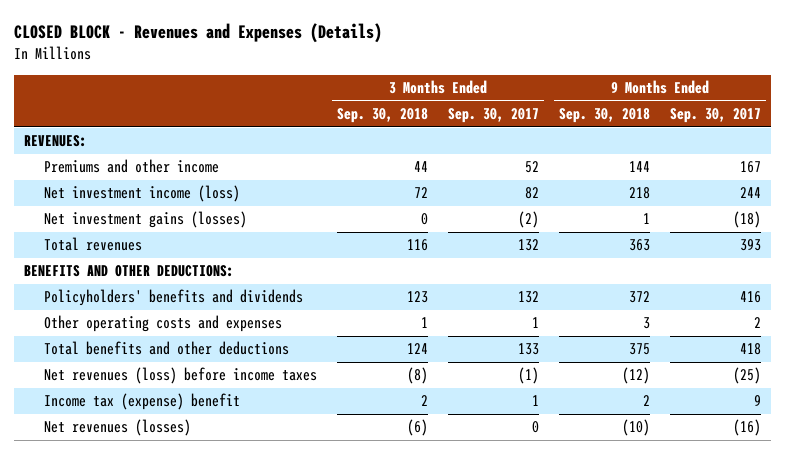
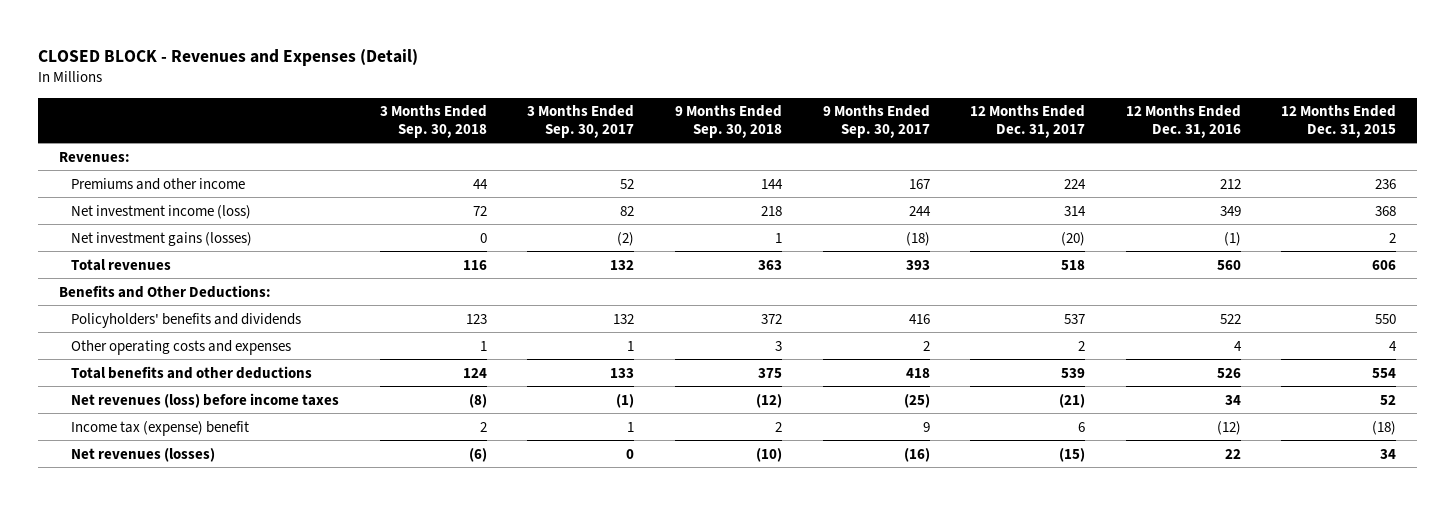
[14,23,383,44] CLOSED BLOCK - Revenues and Expenses (Details) -> [38,48,419,66] CLOSED BLOCK - Revenues and Expenses (Detail)
none -> [970,105,1086,138] 12 Months Ended Dec. 31, 2017
none -> [1125,105,1241,138] 12 Months Ended Dec. 31, 2016
none -> [1281,105,1397,138] 12 Months Ended Dec. 31, 2015
[24,135,88,148] REVENUES: -> [58,151,130,162] Revenues:
[24,265,235,278] BENEFITS AND OTHER DEDUCTIONS: -> [58,284,271,298] Benefits and Other Deductions:

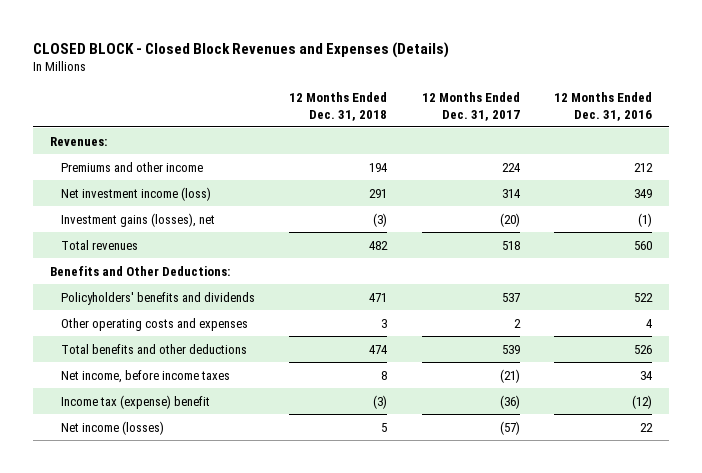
[38,48,419,66] CLOSED BLOCK - Revenues and Expenses (Detail) -> [33,41,450,58] CLOSED BLOCK - Closed Block Revenues and Expenses (Details)
[379,105,487,138] 3 Months Ended Sep. 30, 2018 -> none
[527,105,635,138] 3 Months Ended Sep. 30, 2017 -> none
[674,105,782,138] 9 Months Ended Sep. 30, 2018 -> none
[822,105,930,138] 9 Months Ended Sep. 30, 2017 -> none
[1281,105,1397,138] 12 Months Ended Dec. 31, 2015 -> none
none -> [289,92,388,121] 12 Months Ended Dec. 31, 2018
[71,231,253,246] Net investment gains (losses) -> [61,212,216,227] Investment gains (losses), net
[71,392,340,408] Net revenues (loss) before income taxes -> [61,369,231,383] Net income, before income taxes
[1078,421,1086,432] 6 -> [499,394,520,409] (36)
[71,447,216,462] Net revenues (losses) -> [61,420,165,435] Net income (losses)
[1059,447,1086,462] (15) -> [499,420,520,435] (57)

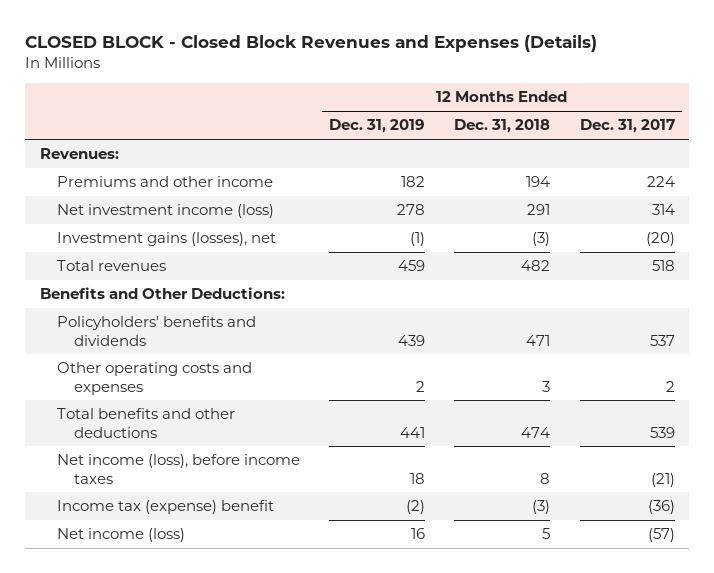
[553,92,652,121] 12 Months Ended Dec. 31, 2016 -> none
none -> [329,119,426,134] Dec. 31, 2019
[61,369,231,383] Net income, before income taxes -> [56,454,300,484] Net income (loss), before income taxes
[61,420,165,435] Net income (losses) -> [56,528,185,543] Net income (loss)

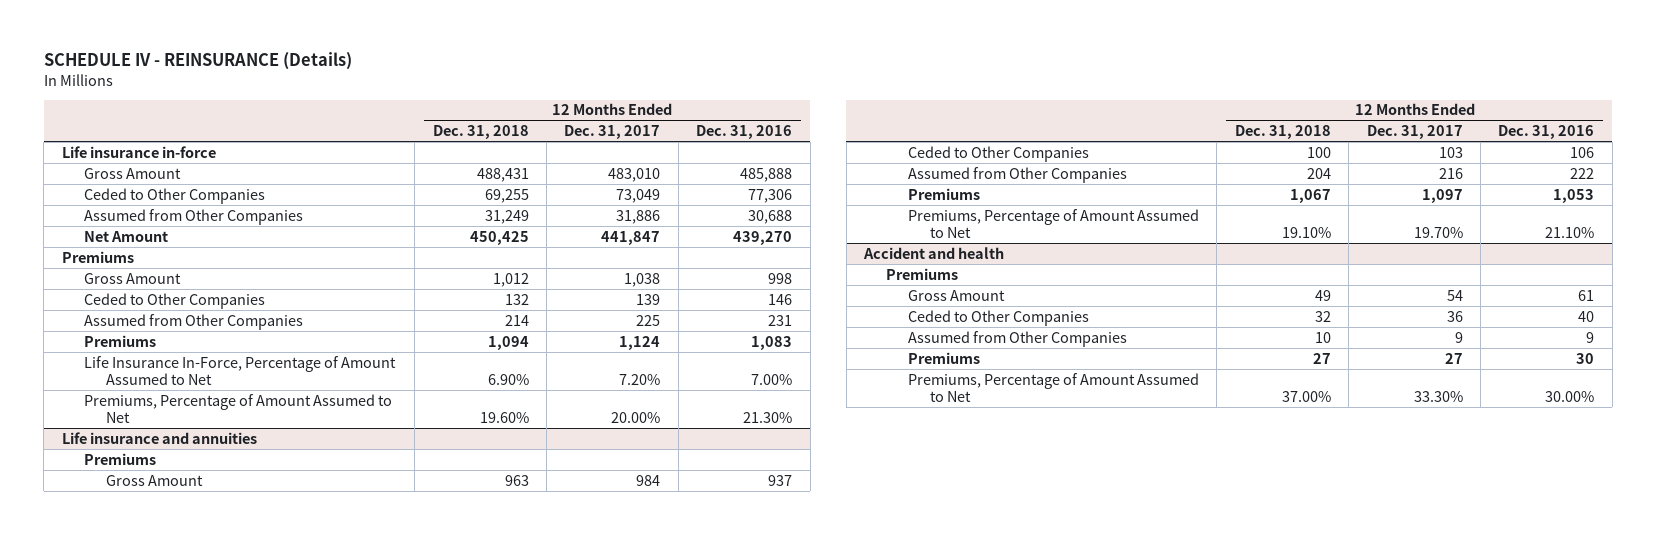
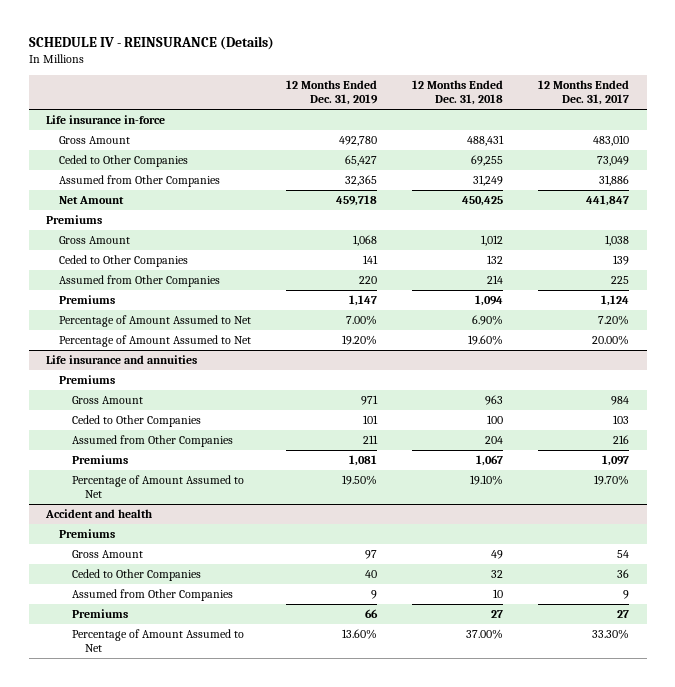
[696,125,793,140] Dec. 31, 2016 -> none
none -> [286,80,379,106] 12 Months Ended Dec. 31, 2019
[83,355,396,385] Life Insurance In-Force, Percentage of Amount Assumed to Net -> [59,315,252,328] Percentage of Amount Assumed to Net
[83,393,392,423] Premiums, Percentage of Amount Assumed to Net -> [59,335,252,348] Percentage of Amount Assumed to Net
[907,208,1199,238] Premiums, Percentage of Amount Assumed to Net -> [72,475,245,498] Percentage of Amount Assumed to Net
[907,372,1199,402] Premiums, Percentage of Amount Assumed to Net -> [72,629,245,652] Percentage of Amount Assumed to Net

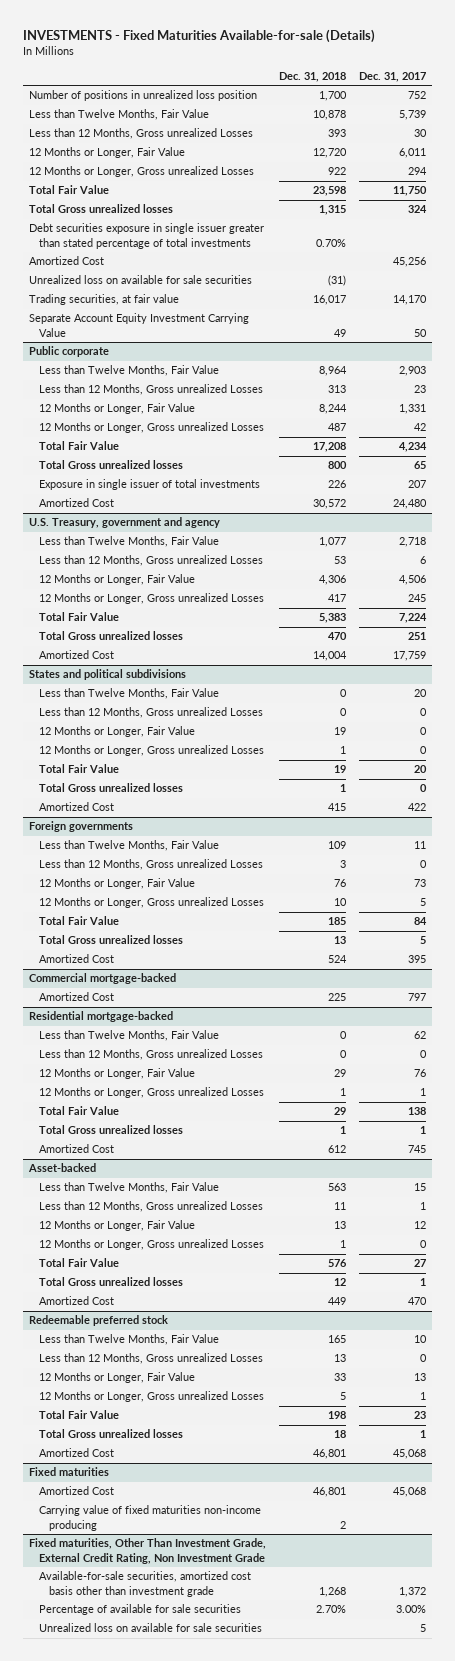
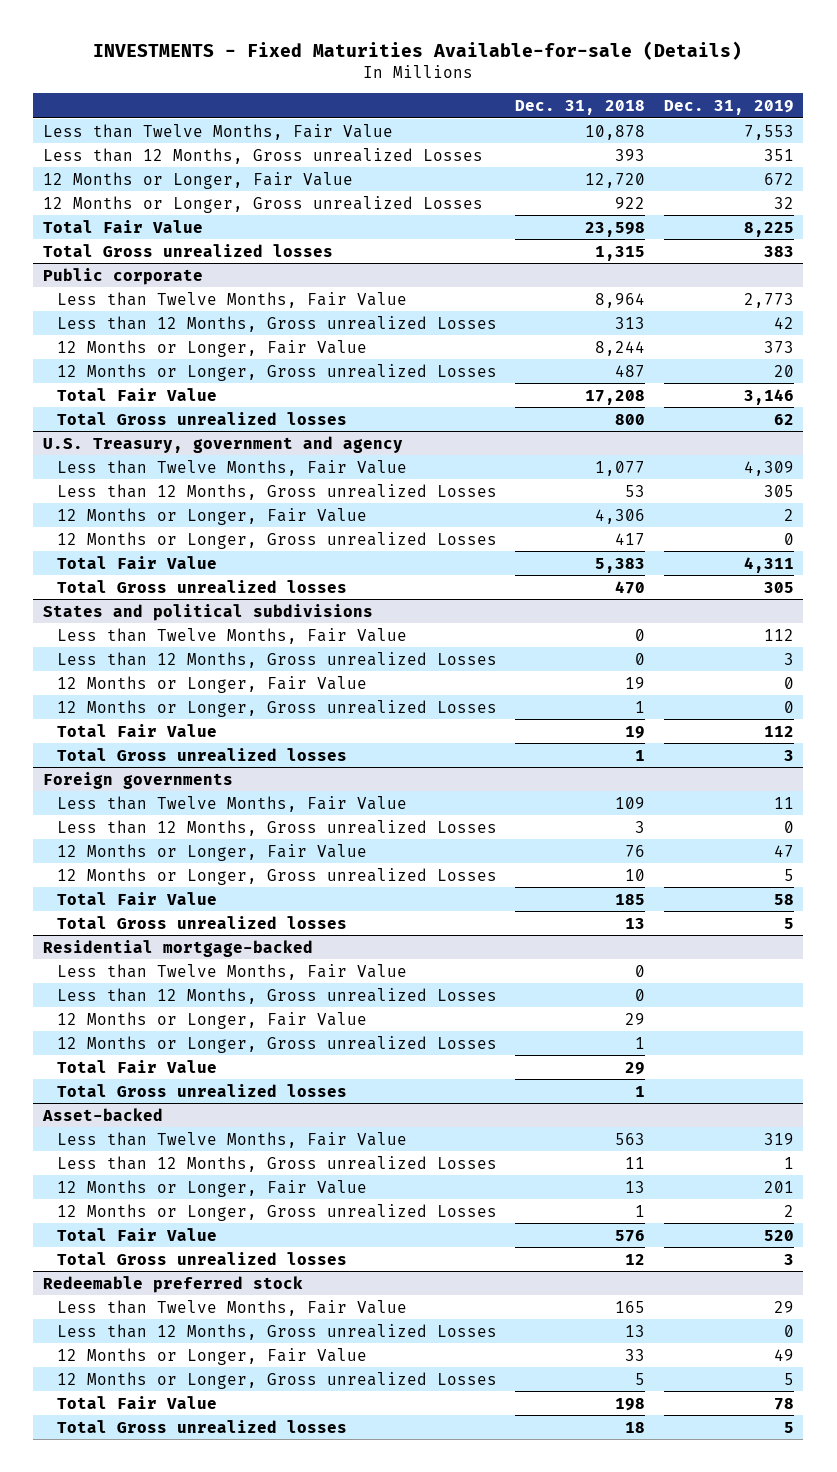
[359,72,427,83] Dec. 31, 2017 -> none
none -> [664,99,795,115] Dec. 31, 2019
[29,90,258,102] Number of positions in unrealized loss position -> none
[29,223,265,249] Debt securities exposure in single issuer greater than stated percentage of total investments -> none
[29,256,105,266] Amortized Cost -> none
[29,275,253,285] Unrealized loss on available for sale securities -> none
[29,294,180,306] Trading securities, at fair value -> none
[29,313,250,337] Separate Account Equity Investment Carrying Value -> none
[39,479,261,491] Exposure in single issuer of total investments -> none
[39,498,115,508] Amortized Cost -> none
[39,650,115,660] Amortized Cost -> none
[39,802,115,812] Amortized Cost -> none
[39,954,115,964] Amortized Cost -> none
[29,973,177,985] Commercial mortgage-backed -> none
[39,992,115,1002] Amortized Cost -> none
[39,1144,115,1154] Amortized Cost -> none
[39,1296,115,1306] Amortized Cost -> none
[39,1448,115,1458] Amortized Cost -> none
[29,1467,110,1477] Fixed maturities -> none
[39,1486,115,1496] Amortized Cost -> none
[39,1505,262,1531] Carrying value of fixed maturities non-income producing -> none
[29,1538,267,1564] Fixed maturities, Other Than Investment Grade, External Credit Rating, Non Investment Grade -> none
[39,1571,252,1597] Available-for-sale securities, amortized cost basis other than investment grade -> none
[39,1604,242,1616] Percentage of available for sale securities -> none
[39,1623,263,1633] Unrealized loss on available for sale securities -> none

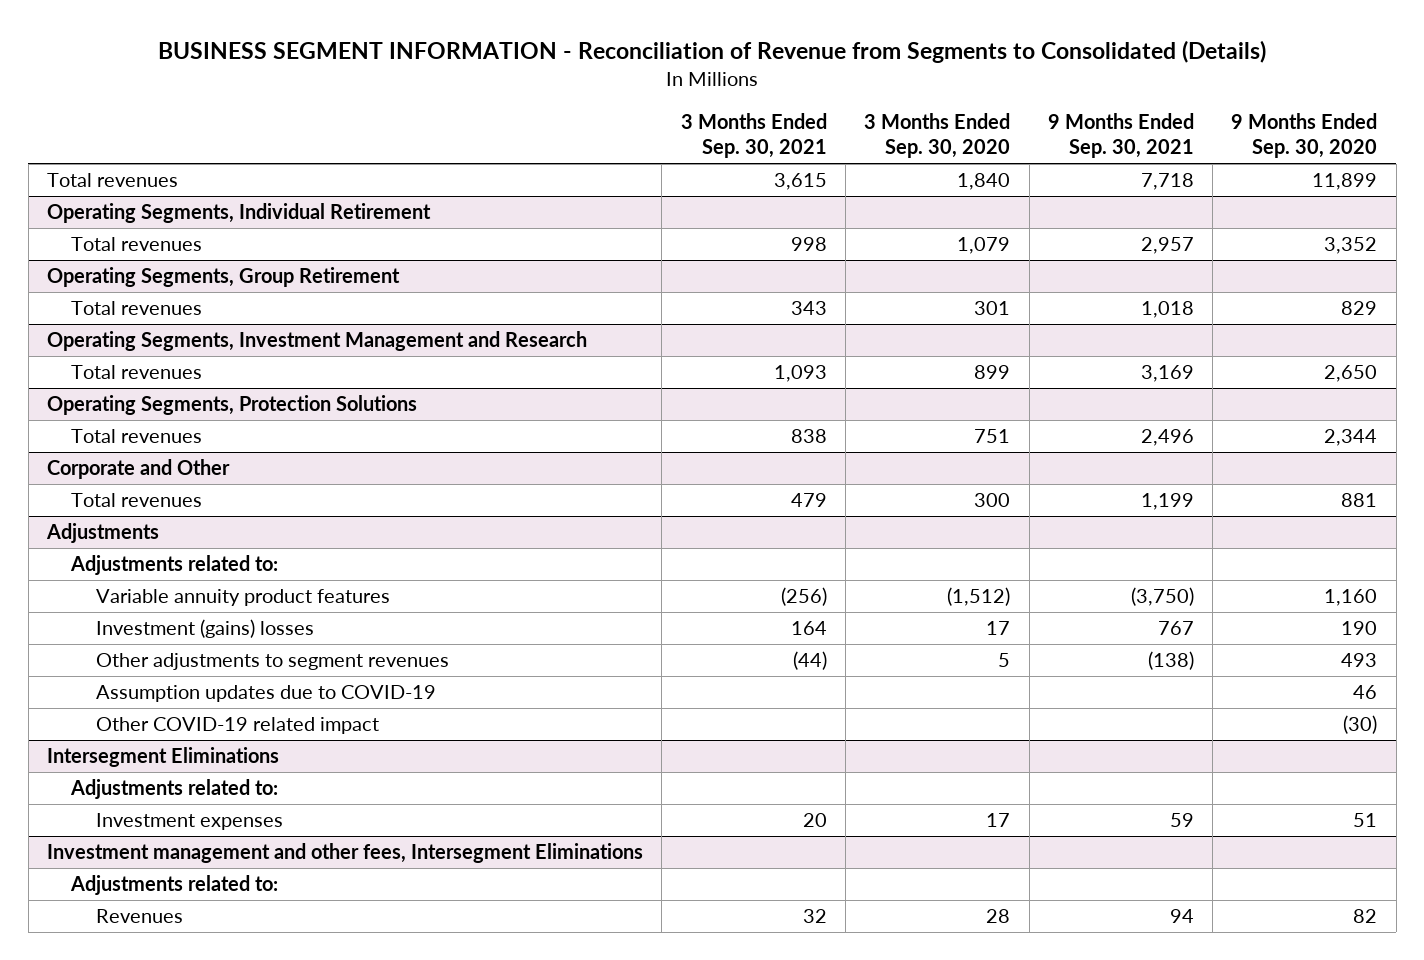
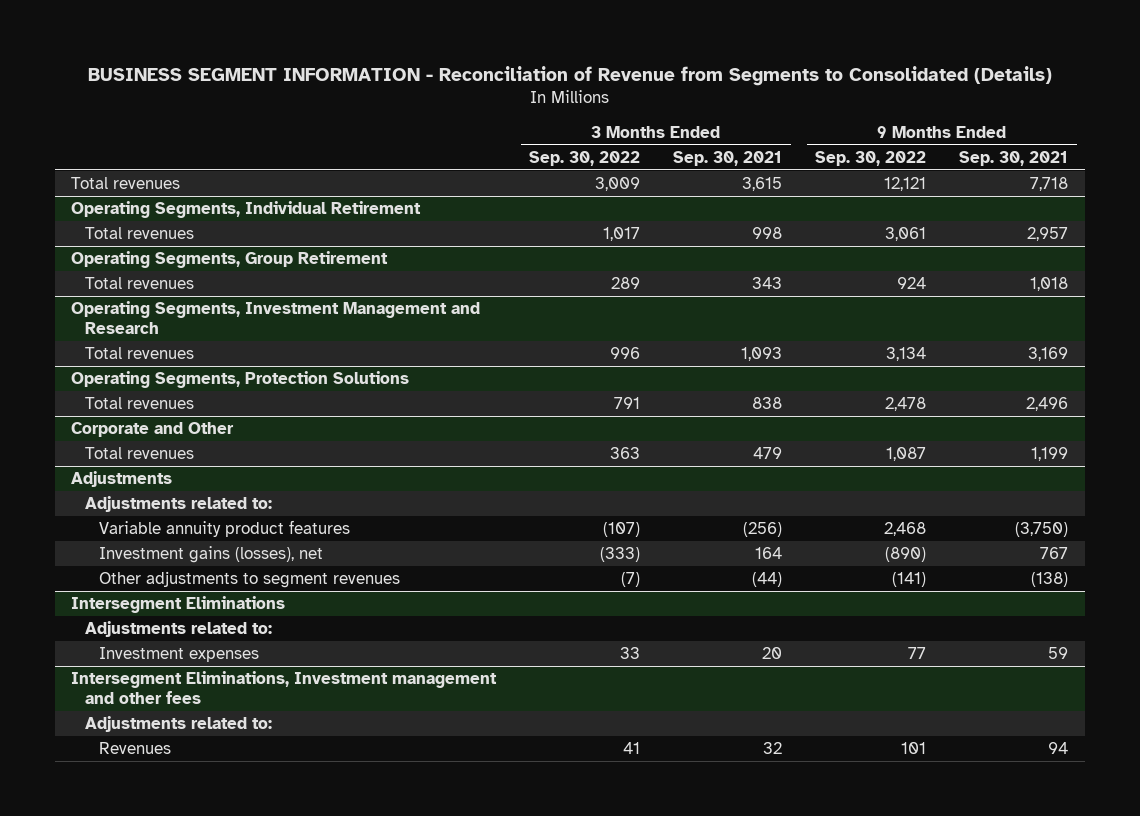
[864,112,1011,159] 3 Months Ended Sep. 30, 2020 -> none
[1231,112,1378,159] 9 Months Ended Sep. 30, 2020 -> none
none -> [529,150,641,166] Sep. 30, 2022
none -> [815,150,927,166] Sep. 30, 2022
[95,619,314,639] Investment (gains) losses -> [98,546,323,564] Investment gains (losses), net
[95,685,436,703] Assumption updates due to COVID-19 -> none
[95,717,379,735] Other COVID-19 related impact -> none
[47,843,644,864] Investment management and other fees, Intersegment Eliminations -> [71,671,498,704] Intersegment Eliminations, Investment management and other fees

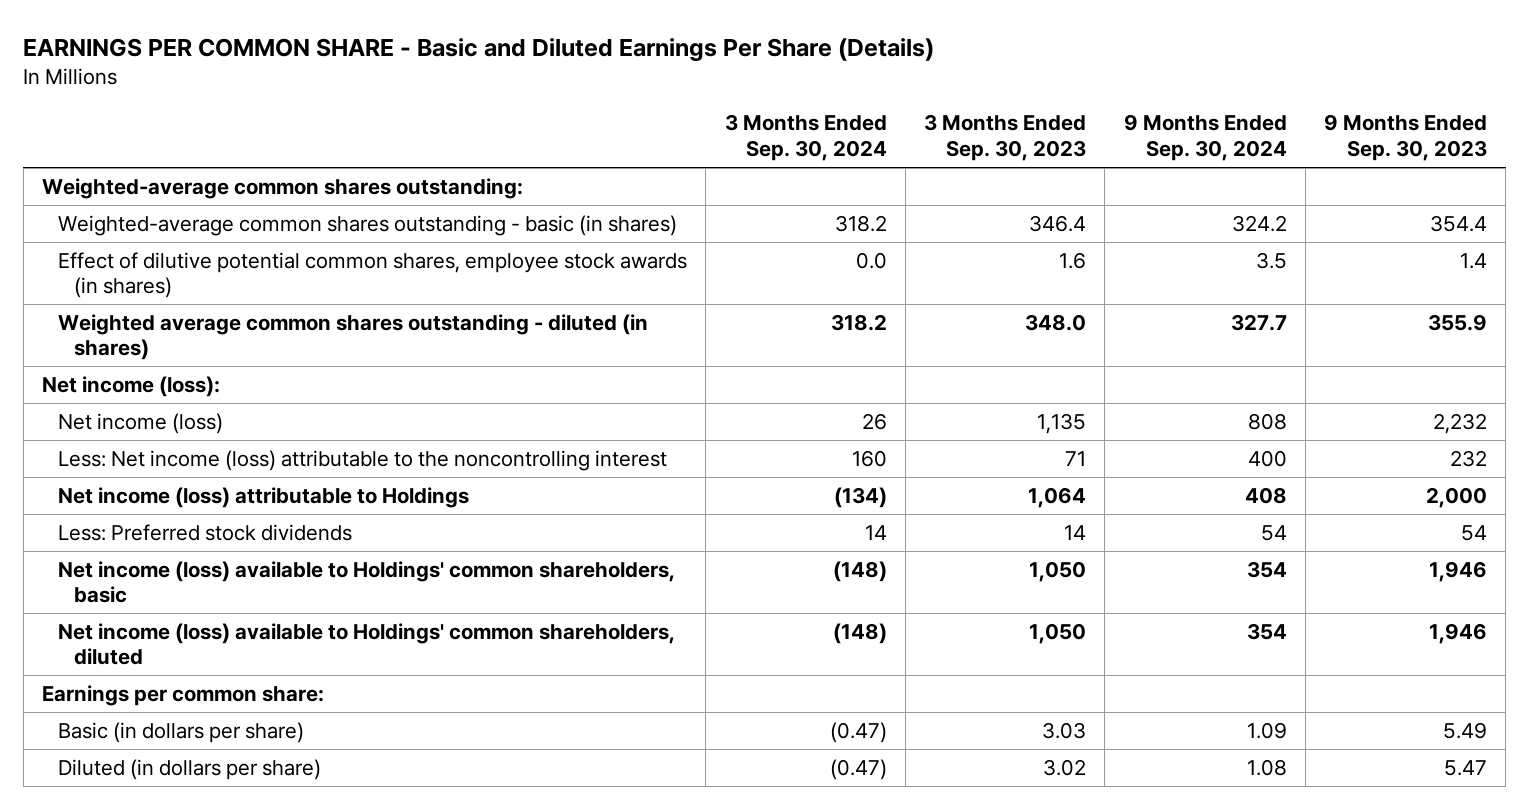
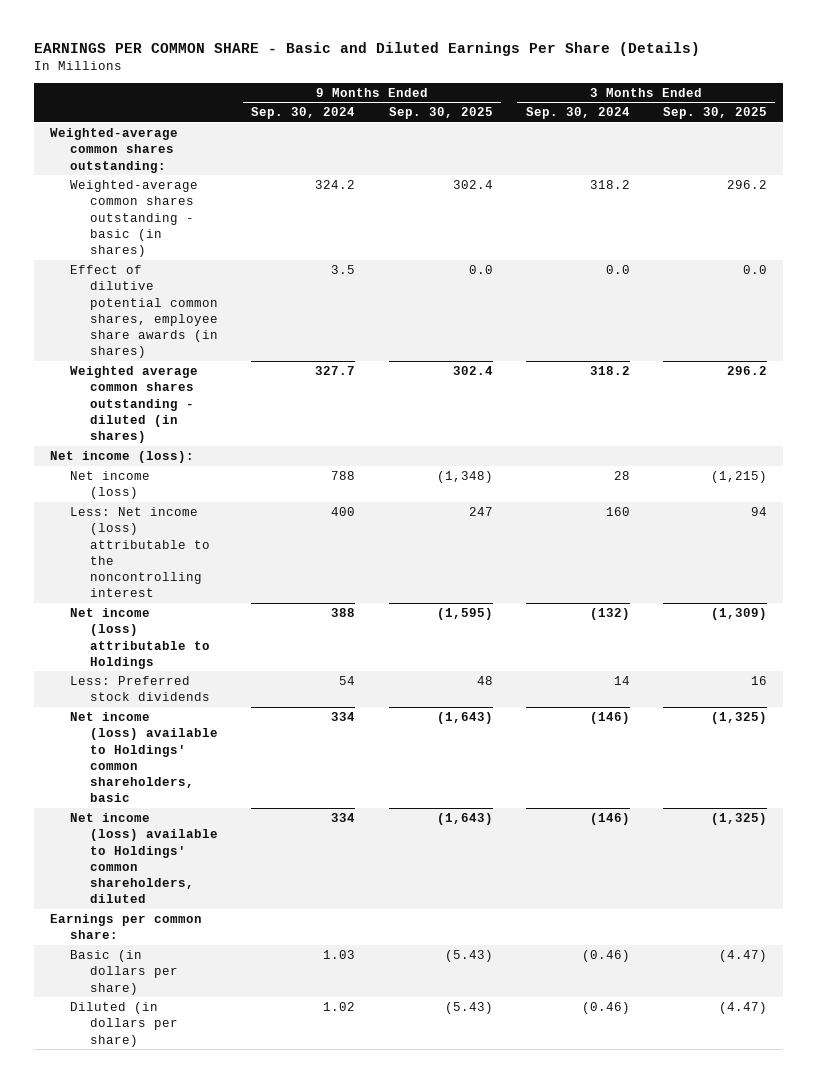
[924,114,1087,162] 3 Months Ended Sep. 30, 2023 -> none
[1324,114,1488,162] 9 Months Ended Sep. 30, 2023 -> none
none -> [388,107,493,120] Sep. 30, 2025
none -> [662,107,767,120] Sep. 30, 2025
[58,251,688,299] Effect of dilutive potential common shares, employee stock awards (in shares) -> [70,264,219,359] Effect of dilutive potential common shares, employee share awards (in shares)
[861,412,887,430] 26 -> [613,470,630,480] 28
[1247,412,1287,430] 808 -> [331,470,356,480] 788
[833,486,887,508] (134) -> [589,607,630,620] (132)
[1244,486,1287,504] 408 -> [331,607,356,617] 388
[832,560,887,582] (148) -> [589,711,630,724] (146)
[1246,560,1287,578] 354 -> [331,711,356,721] 334
[832,622,887,644] (148) -> [589,812,630,825] (146)
[1246,622,1287,640] 354 -> [331,812,356,822] 334
[829,721,887,743] (0.47) -> [581,949,630,962] (0.46)
[1246,721,1287,739] 1.09 -> [323,949,356,959] 1.03
[829,758,887,780] (0.47) -> [581,1001,630,1014] (0.46)
[1246,758,1287,776] 1.08 -> [323,1001,356,1011] 1.02

